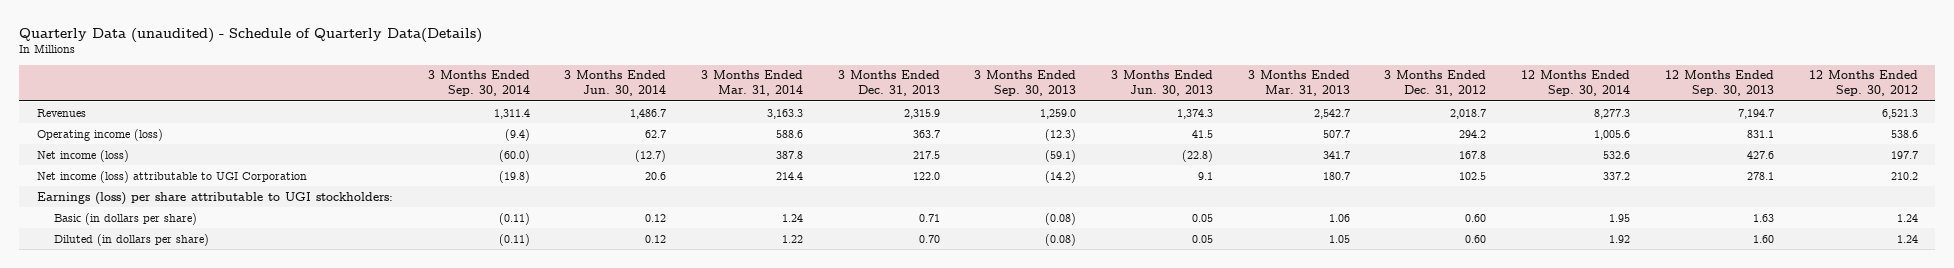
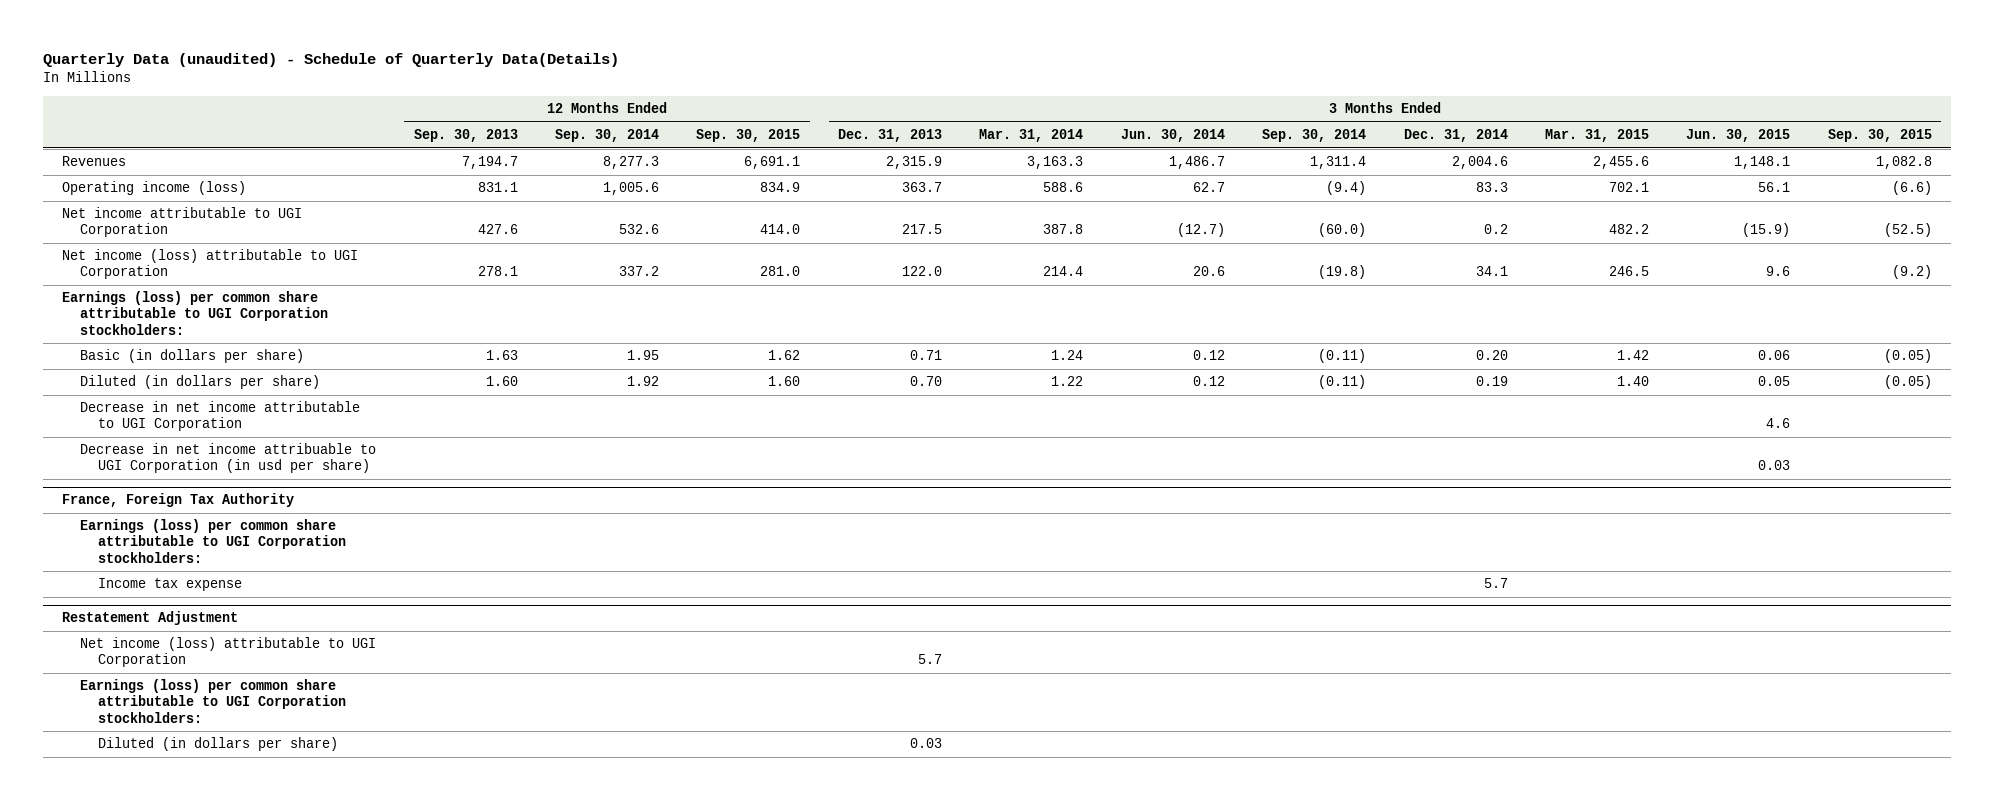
[974,70,1077,97] 3 Months Ended Sep. 30, 2013 -> none
[1111,70,1214,97] 3 Months Ended Jun. 30, 2013 -> none
[1247,70,1350,97] 3 Months Ended Mar. 31, 2013 -> none
[1384,70,1487,97] 3 Months Ended Dec. 31, 2012 -> none
[1808,70,1918,97] 12 Months Ended Sep. 30, 2012 -> none
none -> [696,129,801,143] Sep. 30, 2015
none -> [1403,129,1508,143] Dec. 31, 2014
none -> [1545,129,1650,143] Mar. 31, 2015
none -> [1686,129,1791,143] Jun. 30, 2015
none -> [1827,129,1932,143] Sep. 30, 2015
[36,149,129,162] Net income (loss) -> [61,207,302,238] Net income attributable to UGI Corporation
[36,191,393,205] Earnings (loss) per share attributable to UGI stockholders: -> [61,291,329,335] Earnings (loss) per common share attributable to UGI Corporation stockholders:
none -> [80,401,361,432] Decrease in net income attributable to UGI Corporation
none -> [80,443,377,474] Decrease in net income attribuable to UGI Corporation (in usd per share)
none -> [61,493,294,508] France, Foreign Tax Authority
none -> [80,519,347,563] Earnings (loss) per common share attributable to UGI Corporation stockholders:
none -> [98,578,243,592] Income tax expense
none -> [61,611,238,626] Restatement Adjustment
none -> [80,637,377,668] Net income (loss) attributable to UGI Corporation
none -> [80,679,347,723] Earnings (loss) per common share attributable to UGI Corporation stockholders:
none -> [98,737,339,752] Diluted (in dollars per share)

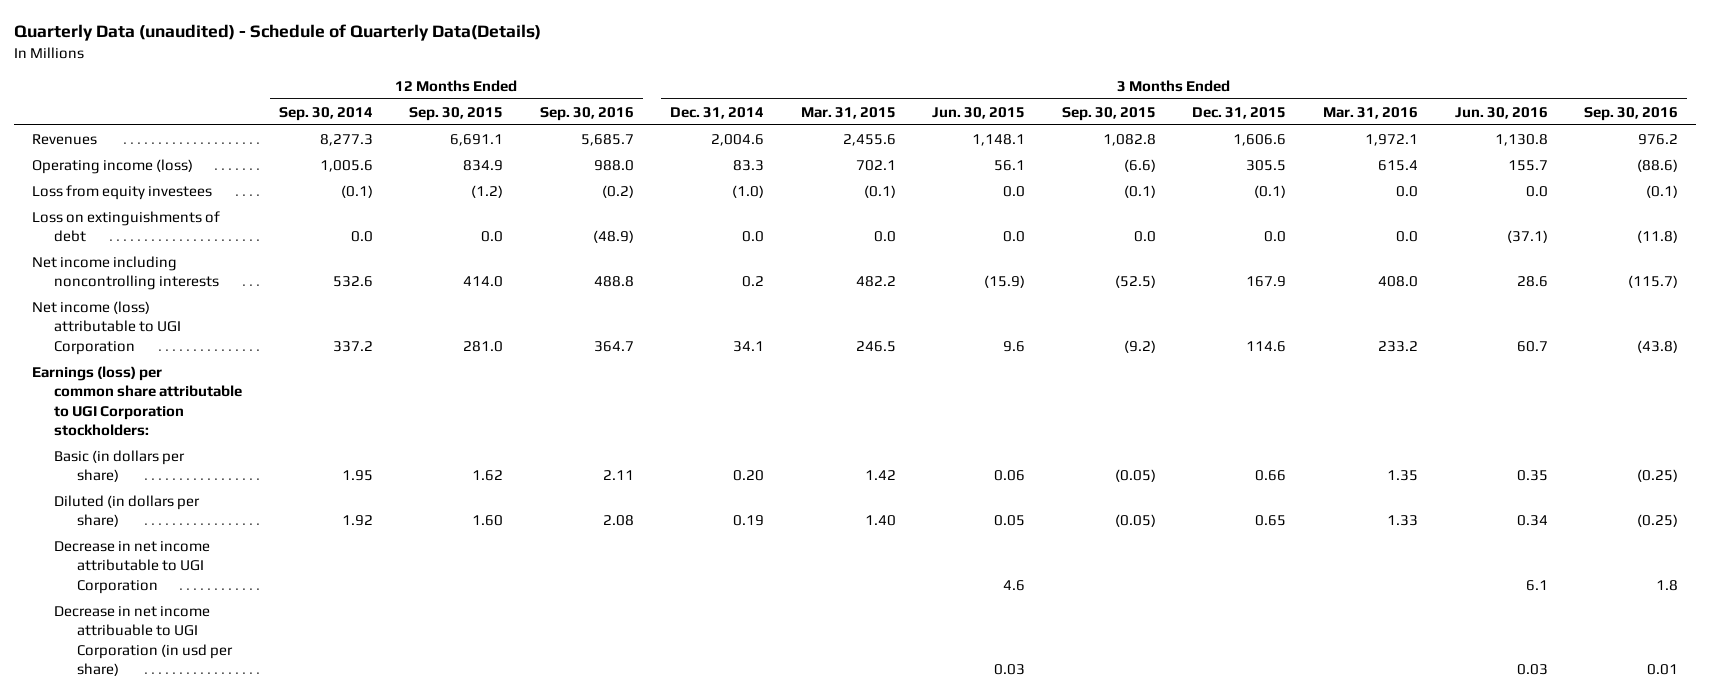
[413,129,518,143] Sep. 30, 2013 -> none
[837,129,942,143] Dec. 31, 2013 -> none
[979,129,1084,143] Mar. 31, 2014 -> none
[1120,129,1225,143] Jun. 30, 2014 -> none
[1262,129,1367,143] Sep. 30, 2014 -> none
none -> [539,106,634,121] Sep. 30, 2016
none -> [1192,106,1287,119] Dec. 31, 2015
none -> [1323,106,1419,119] Mar. 31, 2016
none -> [1454,106,1548,119] Jun. 30, 2016
none -> [1584,106,1679,121] Sep. 30, 2016
none -> [31,184,212,200] Loss from equity investees
none -> [31,210,220,243] Loss on extinguishments of debt
[61,207,302,238] Net income attributable to UGI Corporation -> [31,255,220,291] Net income including noncontrolling interests
[61,493,294,508] France, Foreign Tax Authority -> none
[80,519,347,563] Earnings (loss) per common share attributable to UGI Corporation stockholders: -> none
[98,578,243,592] Income tax expense -> none
[61,611,238,626] Restatement Adjustment -> none
[80,637,377,668] Net income (loss) attributable to UGI Corporation -> none
[80,679,347,723] Earnings (loss) per common share attributable to UGI Corporation stockholders: -> none
[98,737,339,752] Diluted (in dollars per share) -> none

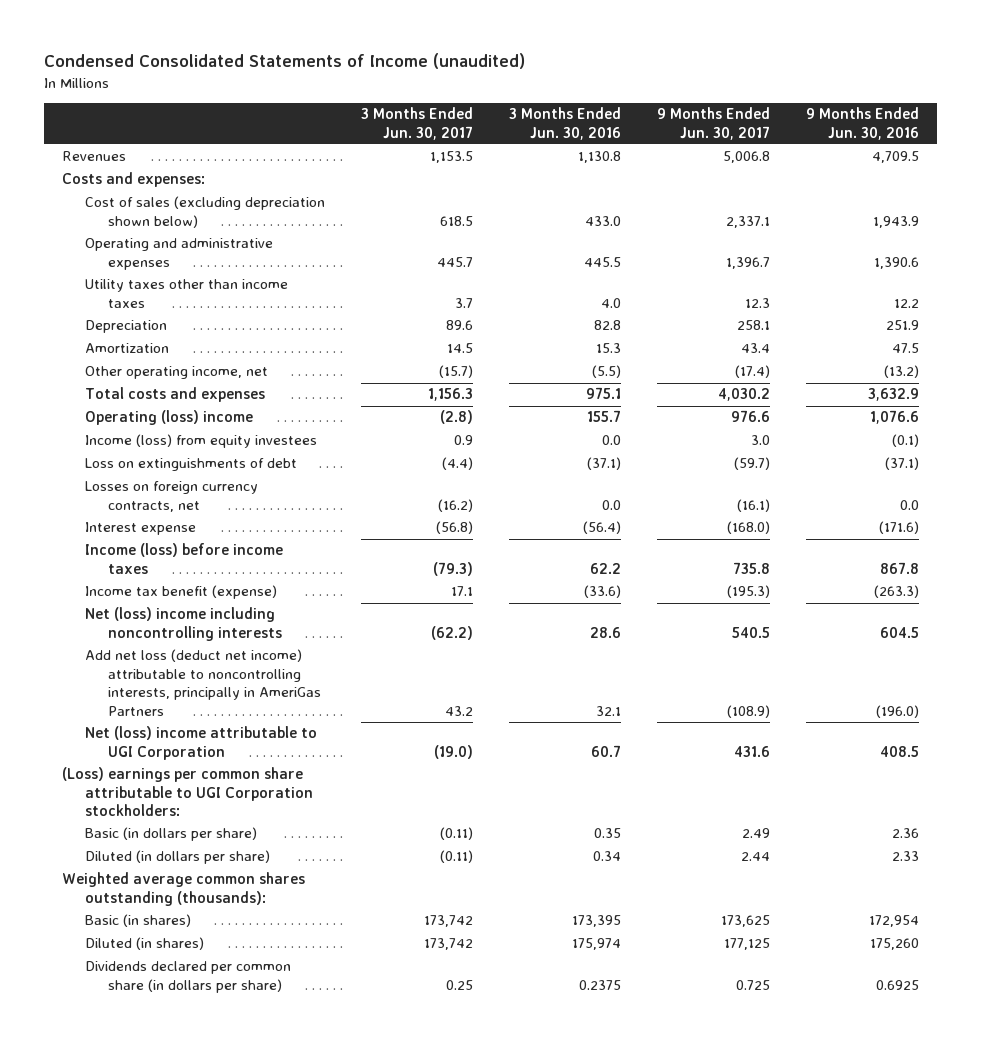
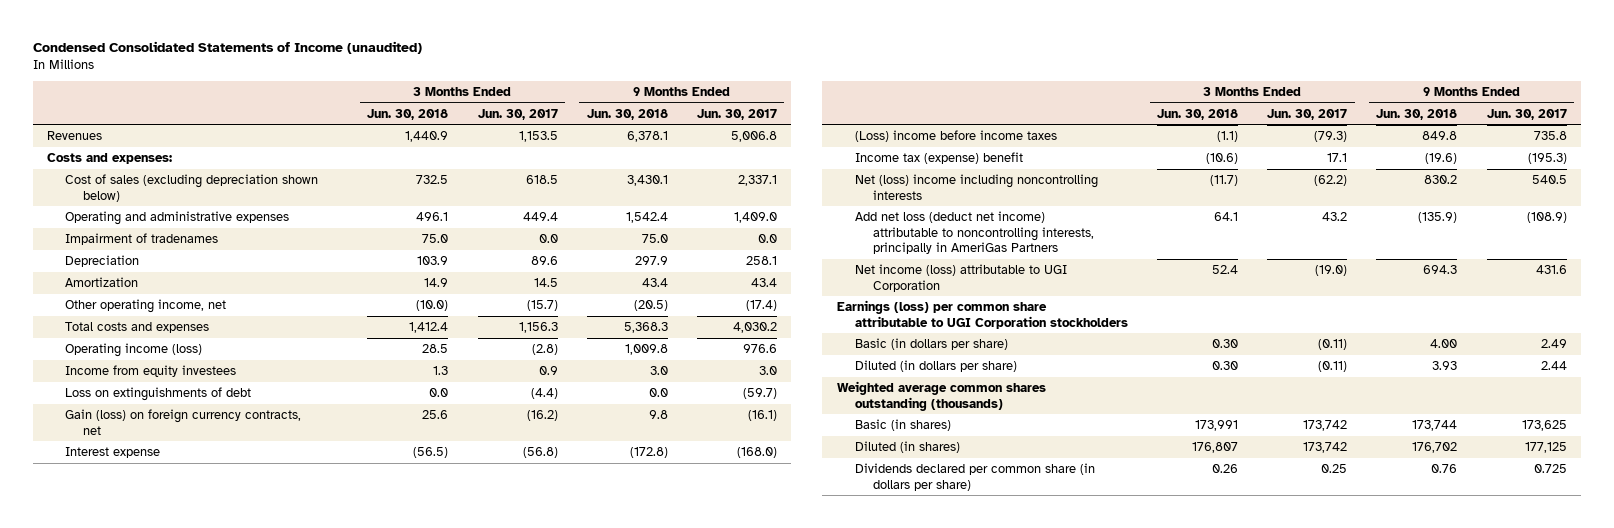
[509,107,622,140] 3 Months Ended Jun. 30, 2016 -> none
[806,107,920,140] 9 Months Ended Jun. 30, 2016 -> none
none -> [367,108,449,120] Jun. 30, 2018
none -> [586,108,668,120] Jun. 30, 2018
[84,279,288,308] Utility taxes other than income taxes -> none
[436,256,473,267] 445.7 -> [522,211,558,221] 449.4
[726,256,771,269] 1,396.7 -> [733,211,777,223] 1,409.0
none -> [65,232,219,245] Impairment of tradenames
[84,410,253,426] Operating (loss) income -> [65,342,203,357] Operating income (loss)
[84,434,317,449] Income (loss) from equity investees -> [65,364,237,377] Income from equity investees
[84,481,258,512] Losses on foreign currency contracts, net -> [65,408,302,435] Gain (loss) on foreign currency contracts, net
[84,543,283,574] Income (loss) before income taxes -> [854,129,1057,142] (Loss) income before income taxes
[84,585,277,600] Income tax benefit (expense) -> [854,151,1023,164] Income tax (expense) benefit
[84,726,317,760] Net (loss) income attributable to UGI Corporation -> [854,263,1067,292] Net income (loss) attributable to UGI Corporation
[61,767,313,817] (Loss) earnings per common share attributable to UGI Corporation stockholders: -> [837,299,1128,329] Earnings (loss) per common share attributable to UGI Corporation stockholders
[61,872,305,906] Weighted average common shares outstanding (thousands): -> [837,380,1047,411] Weighted average common shares outstanding (thousands)

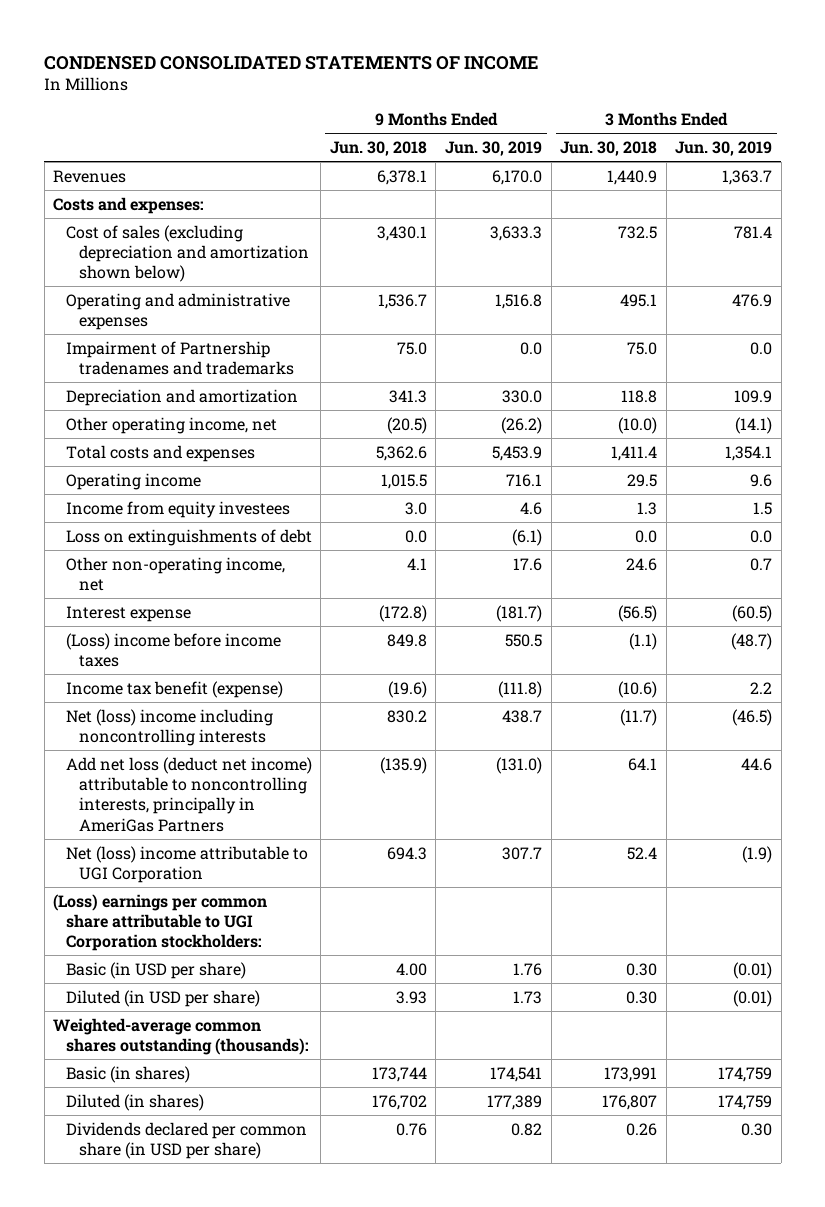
[32,40,422,54] Condensed Consolidated Statements of Income (unaudited) -> [44,55,540,70] CONDENSED CONSOLIDATED STATEMENTS OF INCOME
[477,108,558,120] Jun. 30, 2017 -> none
[696,108,777,120] Jun. 30, 2017 -> none
none -> [445,140,543,156] Jun. 30, 2019
none -> [675,140,773,156] Jun. 30, 2019
[65,254,140,267] Depreciation -> none
[65,276,139,287] Amortization -> none
[65,173,319,202] Cost of sales (excluding depreciation shown below) -> [65,224,309,283] Cost of sales (excluding depreciation and amortization shown below)
[416,211,449,221] 496.1 -> [620,293,658,307] 495.1
[625,211,668,223] 1,542.4 -> [377,293,427,309] 1,536.7
[65,232,219,245] Impairment of tradenames -> [65,340,294,375] Impairment of Partnership tradenames and trademarks
none -> [65,388,298,406] Depreciation and amortization
[409,321,449,333] 1,412.4 -> [611,445,658,461] 1,411.4
[623,321,668,333] 5,368.3 -> [375,445,427,461] 5,362.6
[65,342,203,357] Operating income (loss) -> [65,472,201,490] Operating income
[422,343,449,353] 28.5 -> [627,473,658,487] 29.5
[624,343,668,355] 1,009.8 -> [380,473,427,489] 1,015.5
[65,408,302,435] Gain (loss) on foreign currency contracts, net -> none
none -> [65,556,285,591] Other non-operating income, net
[854,151,1023,164] Income tax (expense) benefit -> [65,680,283,698] Income tax benefit (expense)
[854,263,1067,292] Net income (loss) attributable to UGI Corporation -> [65,845,308,883] Net (loss) income attributable to UGI Corporation
[837,299,1128,329] Earnings (loss) per common share attributable to UGI Corporation stockholders -> [53,893,268,952] (Loss) earnings per common share attributable to UGI Corporation stockholders:
[854,337,1008,350] Basic (in dollars per share) -> [65,961,246,979] Basic (in USD per share)
[854,359,1017,372] Diluted (in dollars per share) -> [65,989,260,1007] Diluted (in USD per share)
[837,380,1047,411] Weighted average common shares outstanding (thousands) -> [53,1017,309,1055] Weighted-average common shares outstanding (thousands):
[854,462,1095,491] Dividends declared per common share (in dollars per share) -> [65,1121,307,1159] Dividends declared per common share (in USD per share)

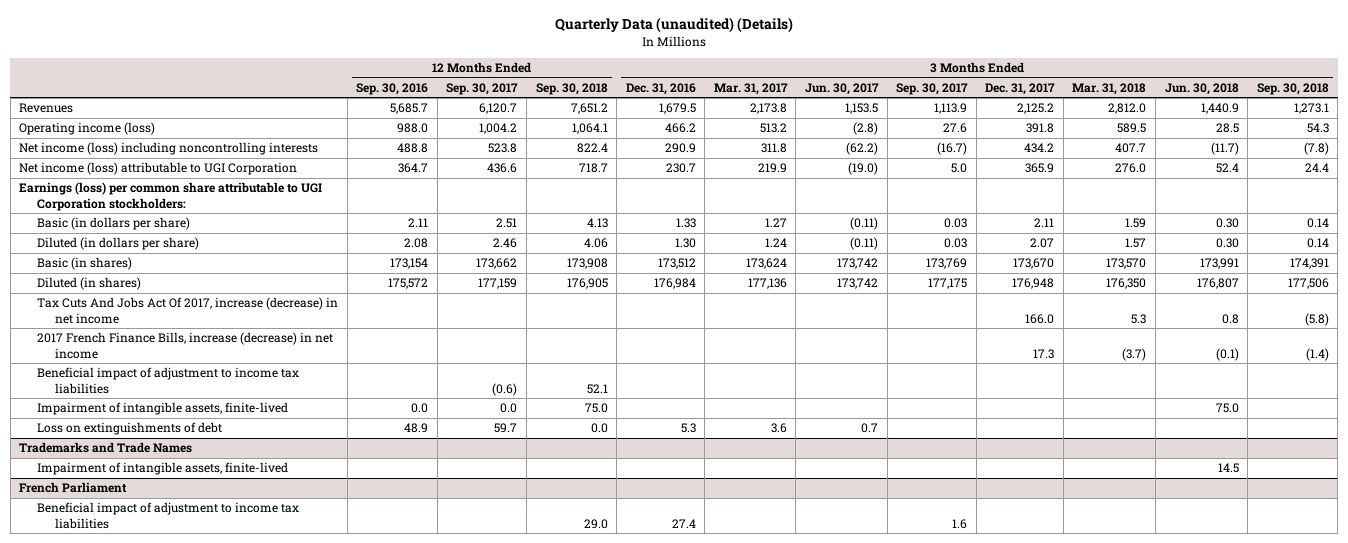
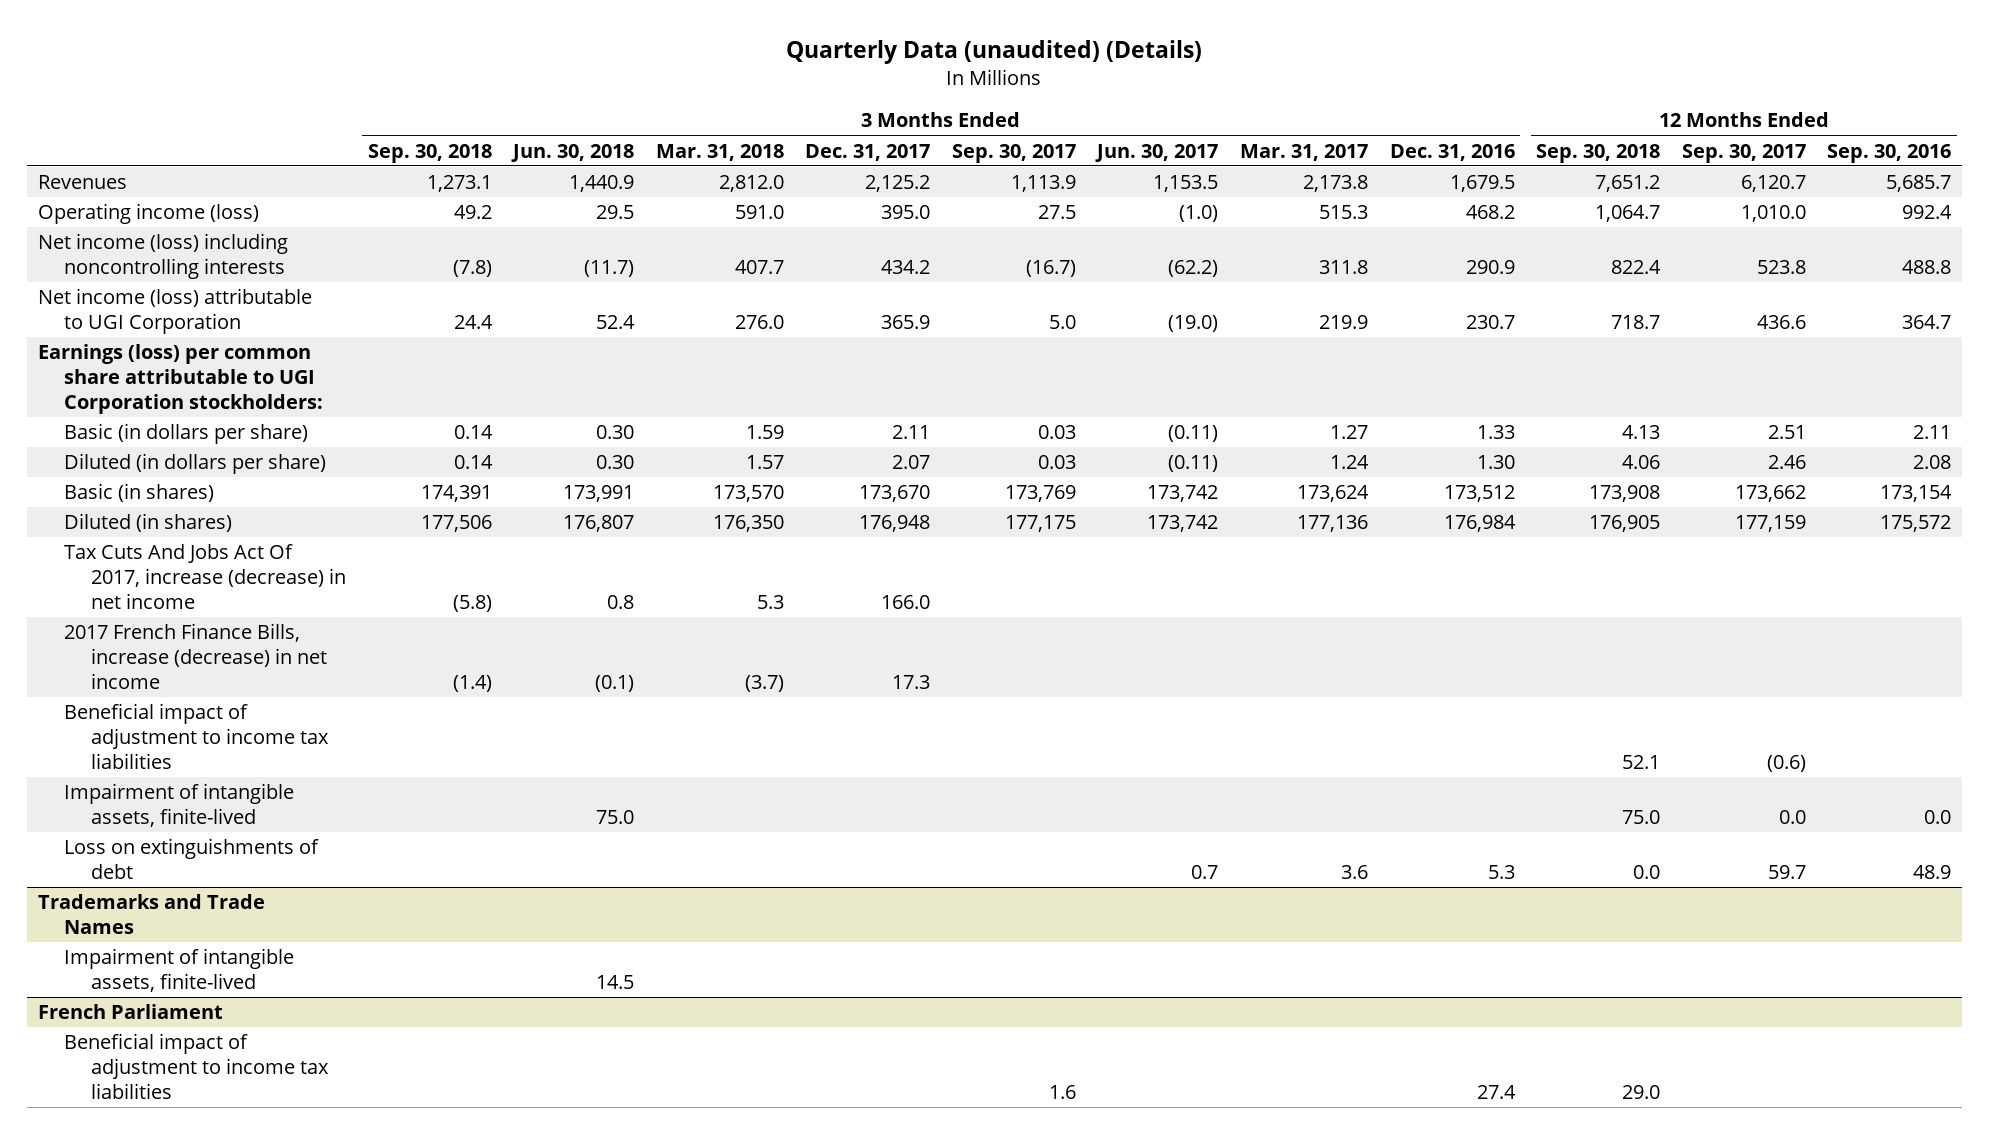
[397,123,429,134] 988.0 -> [1902,205,1953,220] 992.4
[479,123,518,135] 1,004.2 -> [1740,205,1806,223] 1,010.0
[571,123,608,135] 1,064.1 -> [1595,205,1661,223] 1,064.7
[664,123,696,134] 466.2 -> [1465,205,1515,220] 468.2
[759,123,787,134] 513.2 -> [1319,205,1369,220] 515.3
[852,122,878,136] (2.8) -> [1179,205,1219,223] (1.0)
[943,123,968,134] 27.6 -> [1037,205,1076,220] 27.5
[1026,123,1055,134] 391.8 -> [881,205,931,220] 395.0
[1117,123,1147,134] 589.5 -> [734,205,784,220] 591.0
[1215,123,1239,134] 28.5 -> [596,205,635,220] 29.5
[1306,123,1329,134] 54.3 -> [453,205,492,220] 49.2

